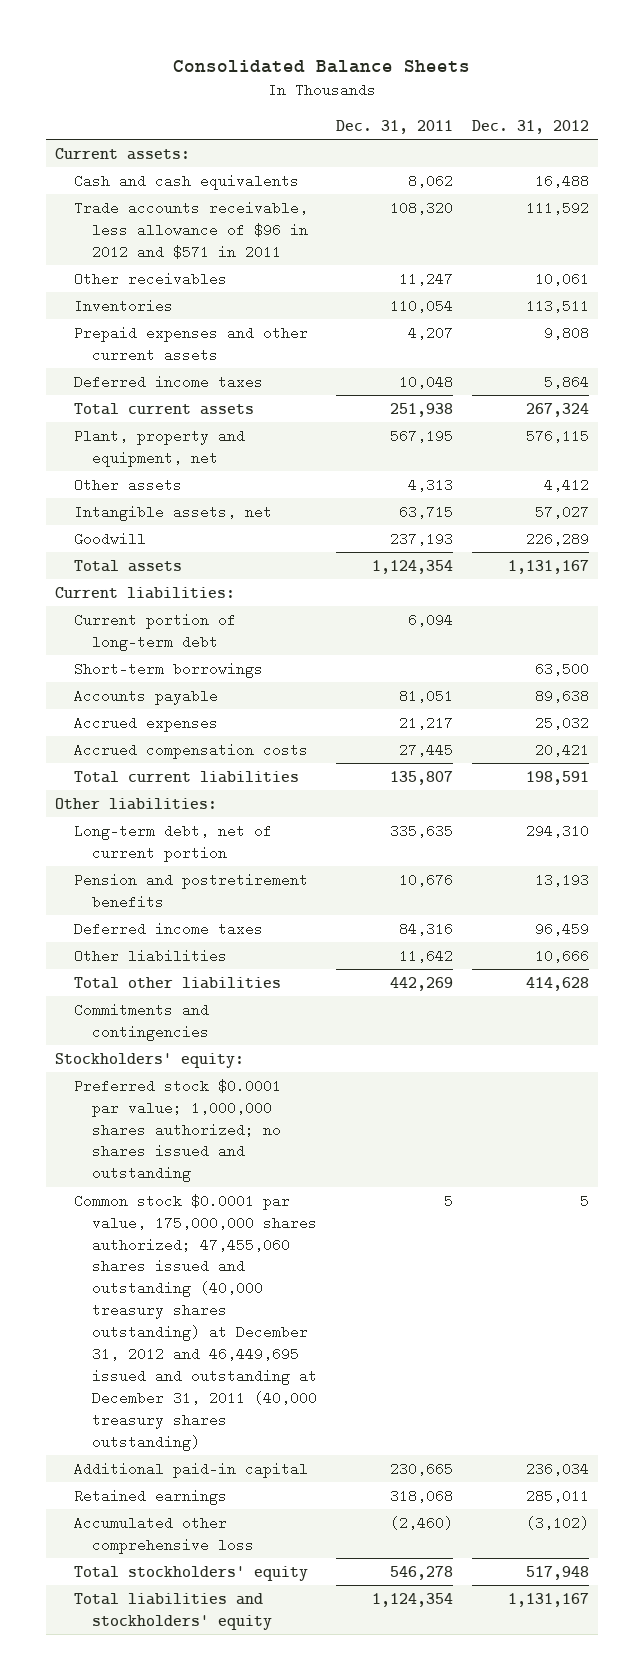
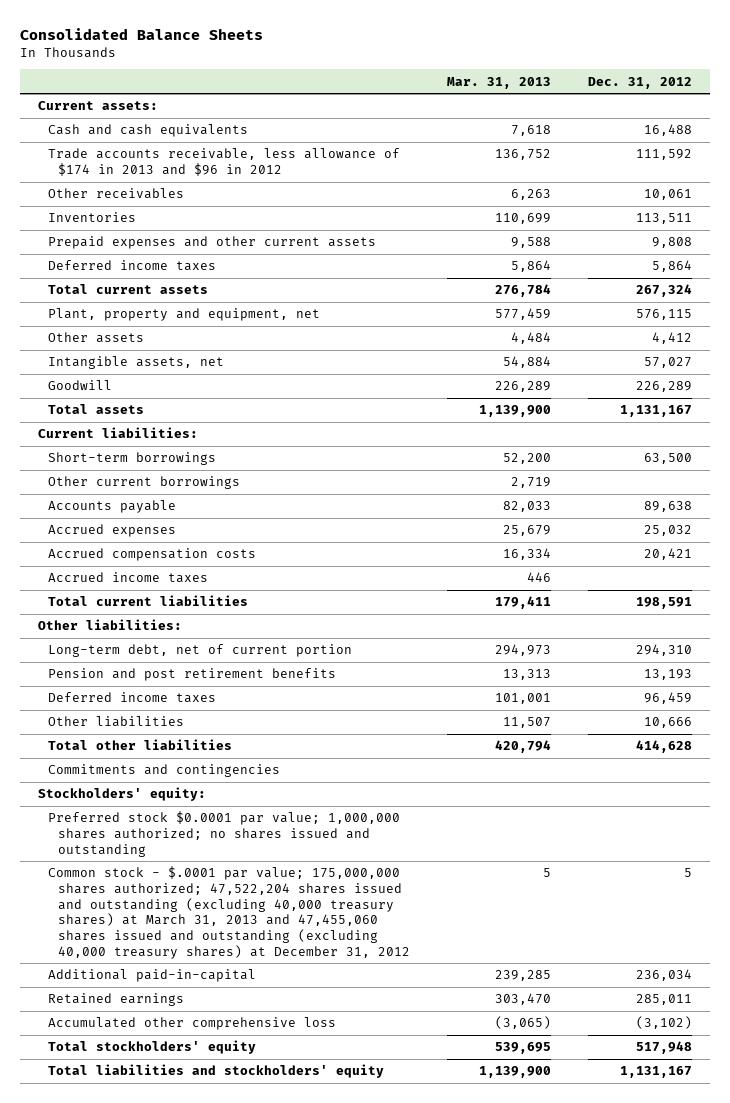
[336,119,454,134] Dec. 31, 2011 -> none
none -> [447,76,552,89] Mar. 31, 2013
[73,200,309,259] Trade accounts receivable, less allowance of $96 in 2012 and $571 in 2011 -> [48,148,401,177] Trade accounts receivable, less allowance of $174 in 2013 and $96 in 2012
[73,612,236,651] Current portion of long-term debt -> none
none -> [48,476,241,490] Other current borrowings
none -> [48,572,209,584] Accrued income taxes
[73,872,308,909] Pension and postretirement benefits -> [48,668,337,682] Pension and post retirement benefits
[73,1193,318,1451] Common stock $0.0001 par value, 175,000,000 shares authorized; 47,455,060 shares issued and outstanding (40,000 treasury shares outstanding) at December 31, 2012 and 46,449,695 issued and outstanding at December 31, 2011 (40,000 treasury shares outstanding) -> [48,866,411,959] Common stock - $.0001 par value; 175,000,000 shares authorized; 47,522,204 shares issued and outstanding (excluding 40,000 treasury shares) at March 31, 2013 and 47,455,060 shares issued and outstanding (excluding 40,000 treasury shares) at December 31, 2012
[73,1461,308,1478] Additional paid-in capital -> [48,969,257,983] Additional paid-in-capital

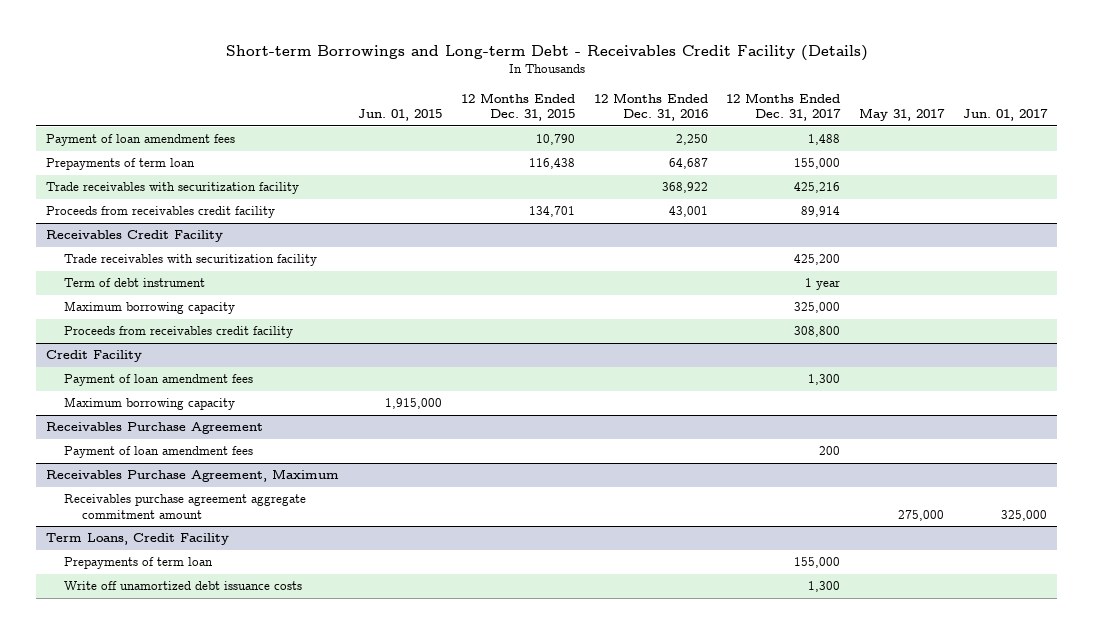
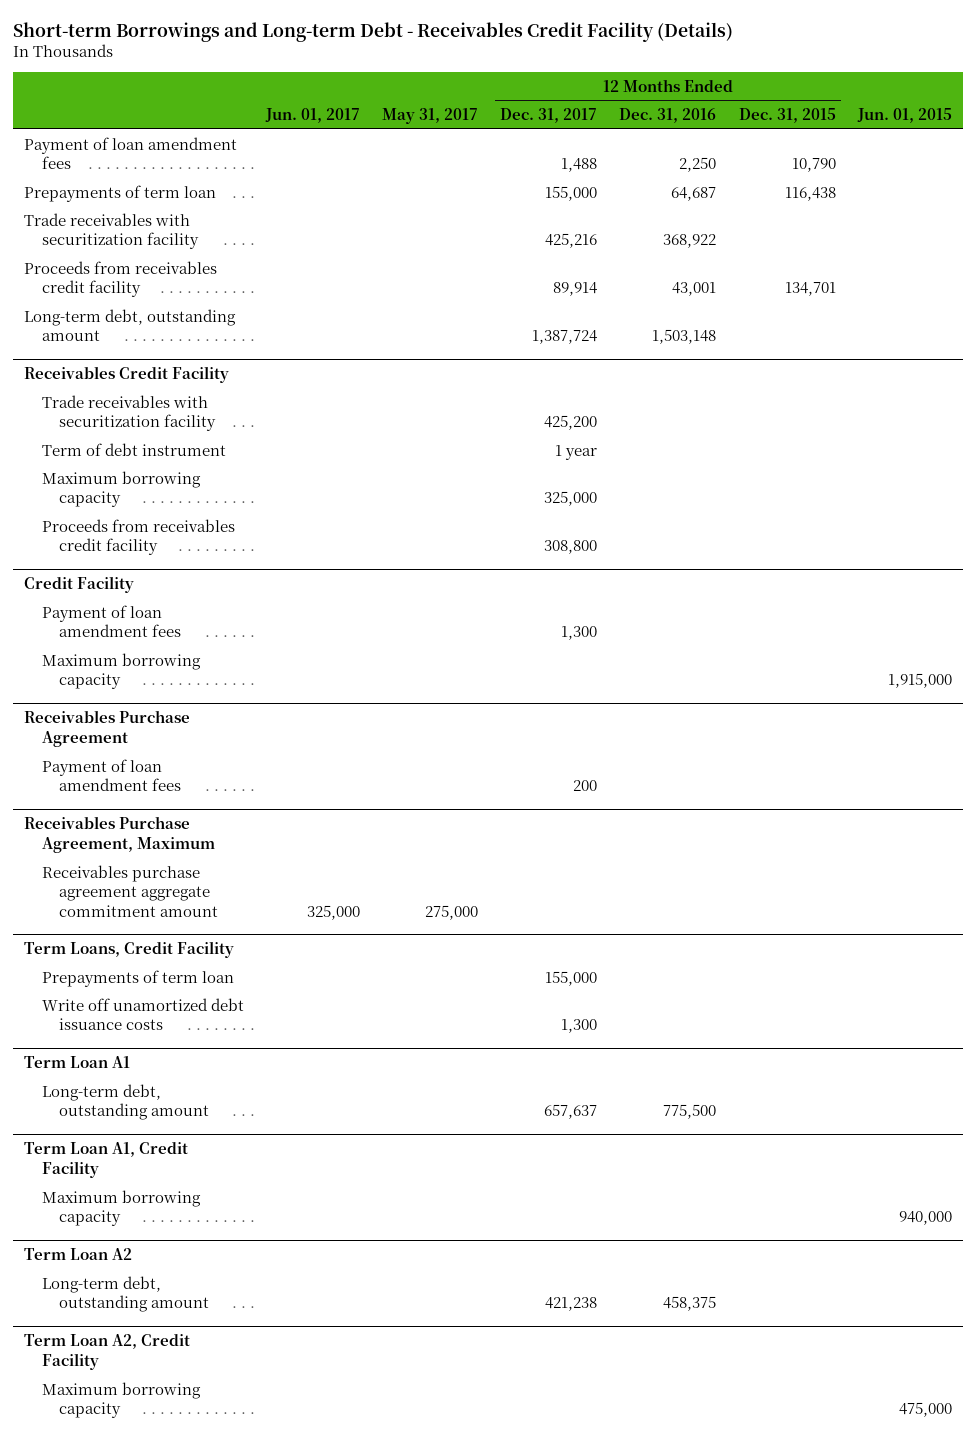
none -> [24,308,237,342] Long-term debt, outstanding amount
none -> [24,1056,131,1069] Term Loan A1
none -> [41,1083,210,1121] Long-term debt, outstanding amount
none -> [24,1142,189,1178] Term Loan A1, Credit Facility
none -> [41,1189,201,1227] Maximum borrowing capacity
none -> [24,1248,133,1261] Term Loan A2
none -> [41,1275,210,1313] Long-term debt, outstanding amount
none -> [24,1334,191,1370] Term Loan A2, Credit Facility
none -> [41,1381,201,1419] Maximum borrowing capacity

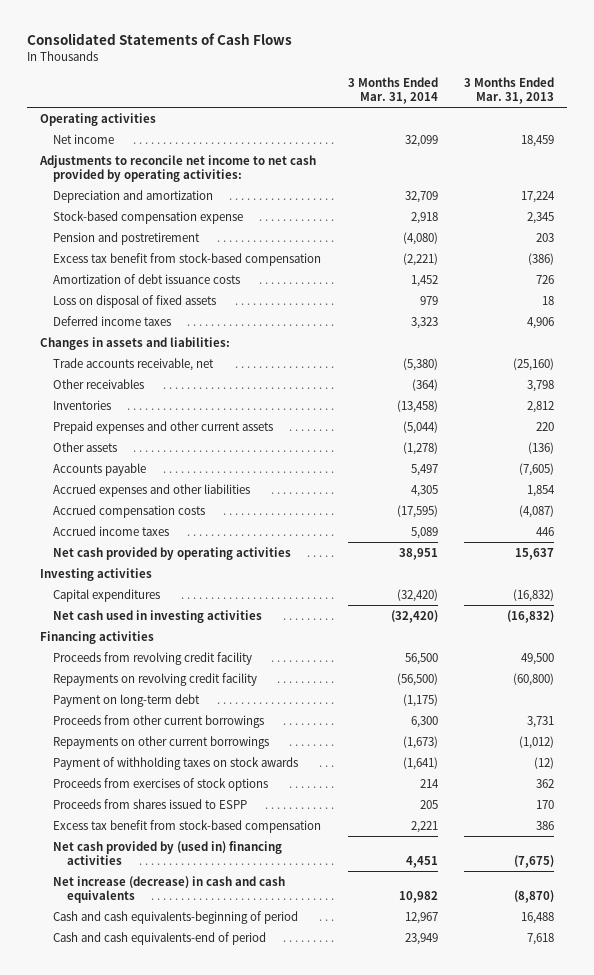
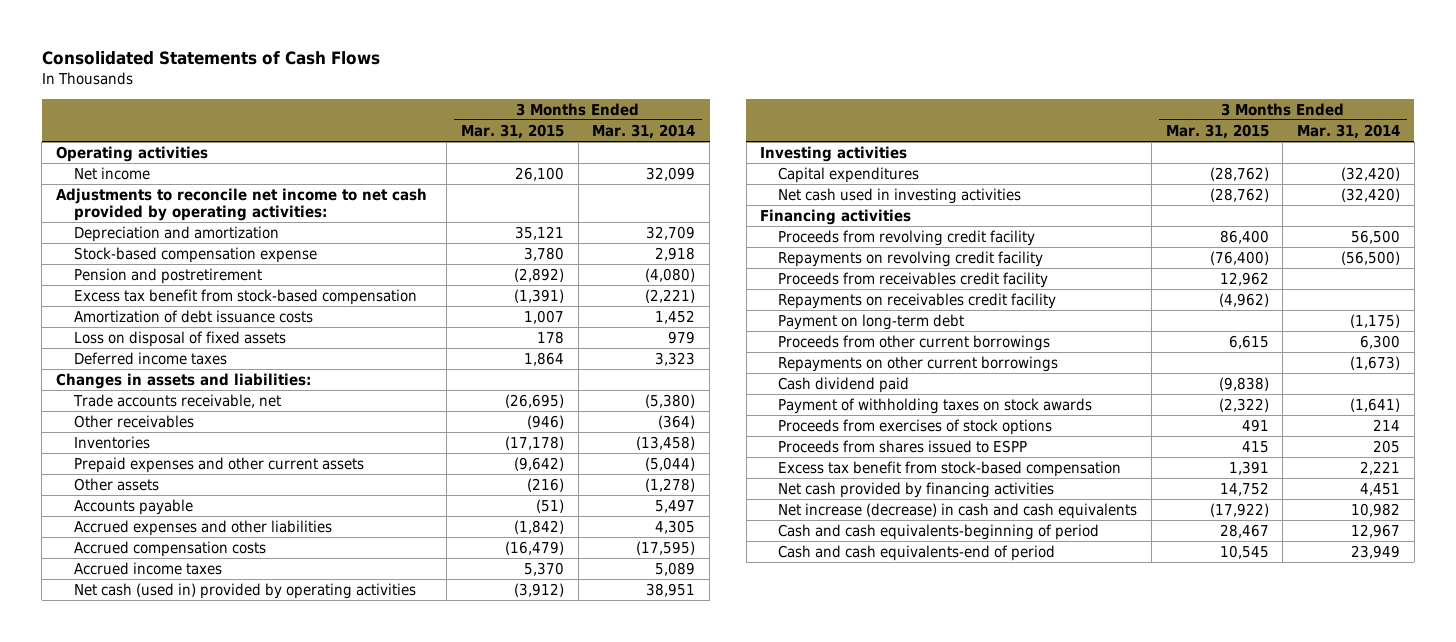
[463,76,554,104] 3 Months Ended Mar. 31, 2013 -> none
none -> [460,123,564,139] Mar. 31, 2015
[53,546,292,560] Net cash provided by operating activities -> [73,582,416,599] Net cash (used in) provided by operating activities
none -> [778,271,1049,288] Proceeds from receivables credit facility
none -> [778,292,1057,309] Repayments on receivables credit facility
none -> [778,376,910,393] Cash dividend paid
[53,840,283,865] Net cash provided by (used in) financing activities -> [778,481,1055,498] Net cash provided by financing activities

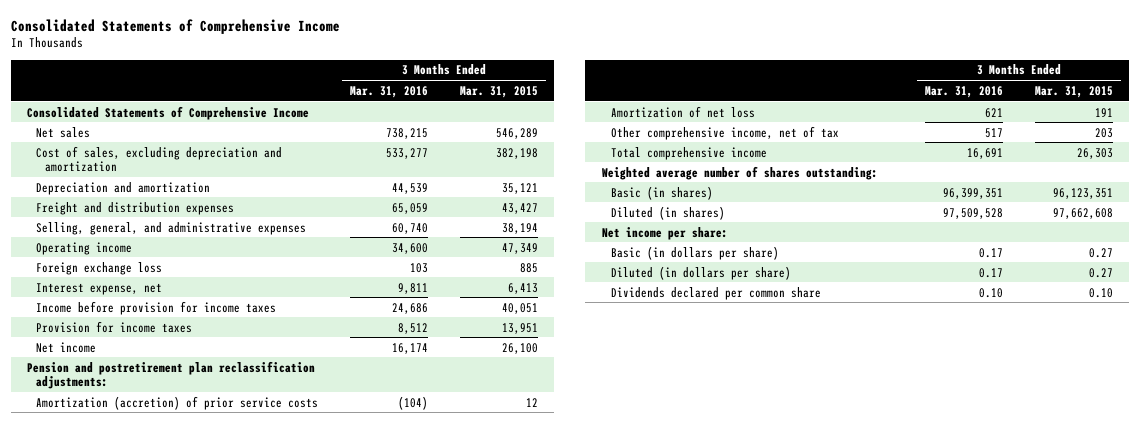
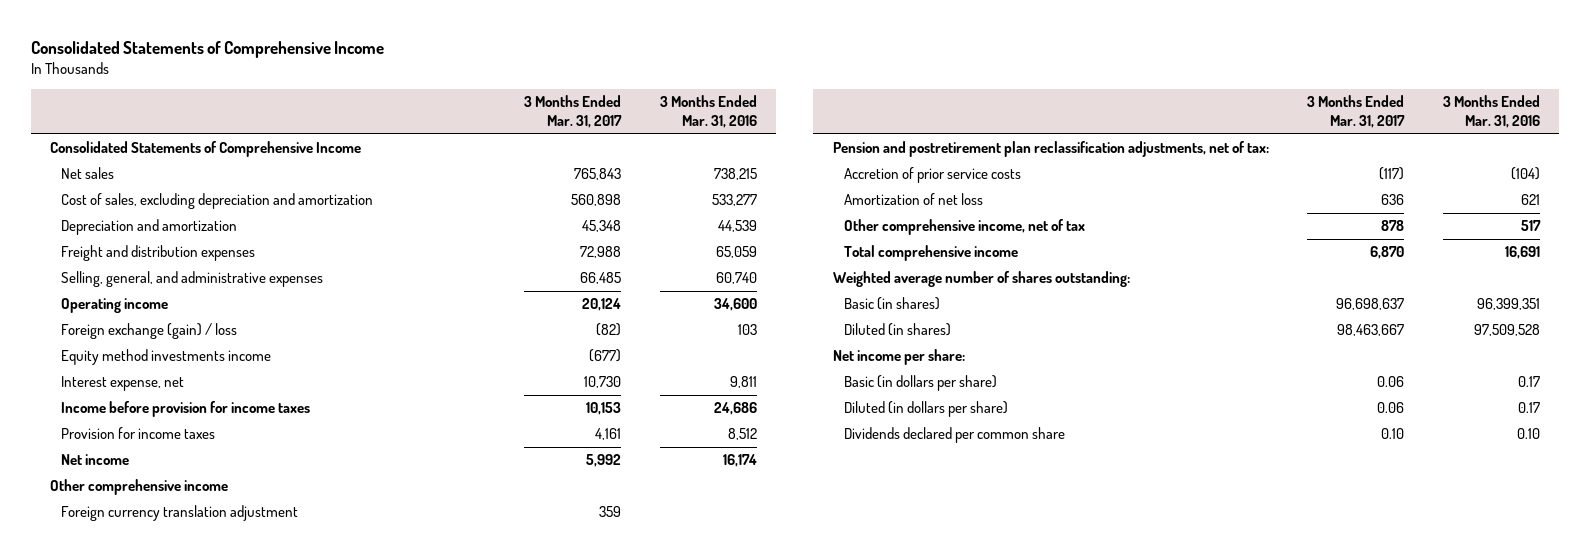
[460,85,539,98] Mar. 31, 2015 -> none
none -> [524,95,623,128] 3 Months Ended Mar. 31, 2017
[36,261,163,275] Foreign exchange loss -> [61,323,238,340] Foreign exchange (gain) / loss
none -> [61,349,272,366] Equity method investments income
none -> [49,479,228,496] Other comprehensive income
none -> [61,505,299,522] Foreign currency translation adjustment
[27,360,316,390] Pension and postretirement plan reclassification adjustments: -> [832,141,1269,158] Pension and postretirement plan reclassification adjustments, net of tax:
[36,395,319,410] Amortization (accretion) of prior service costs -> [844,167,1022,184] Accretion of prior service costs

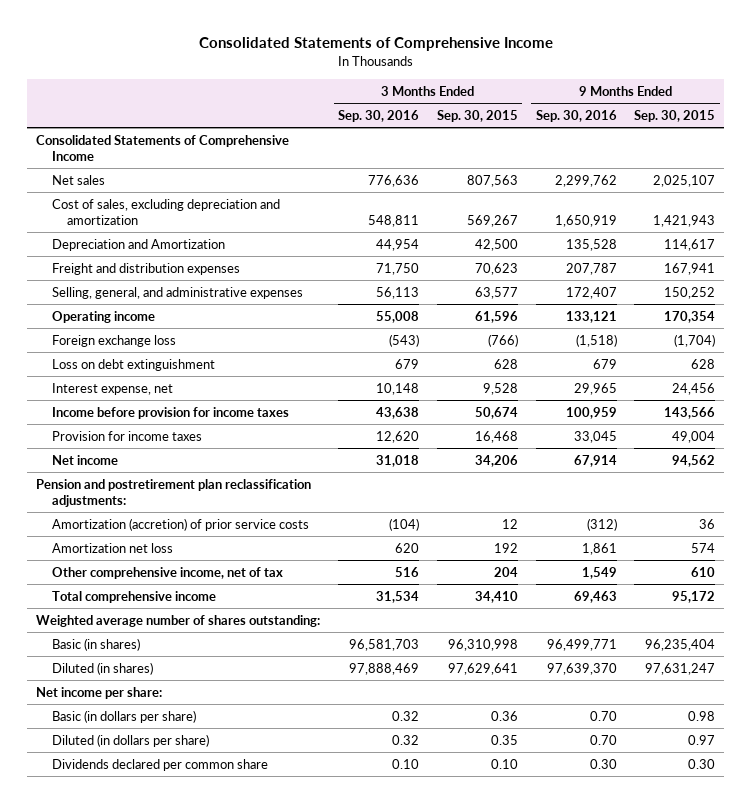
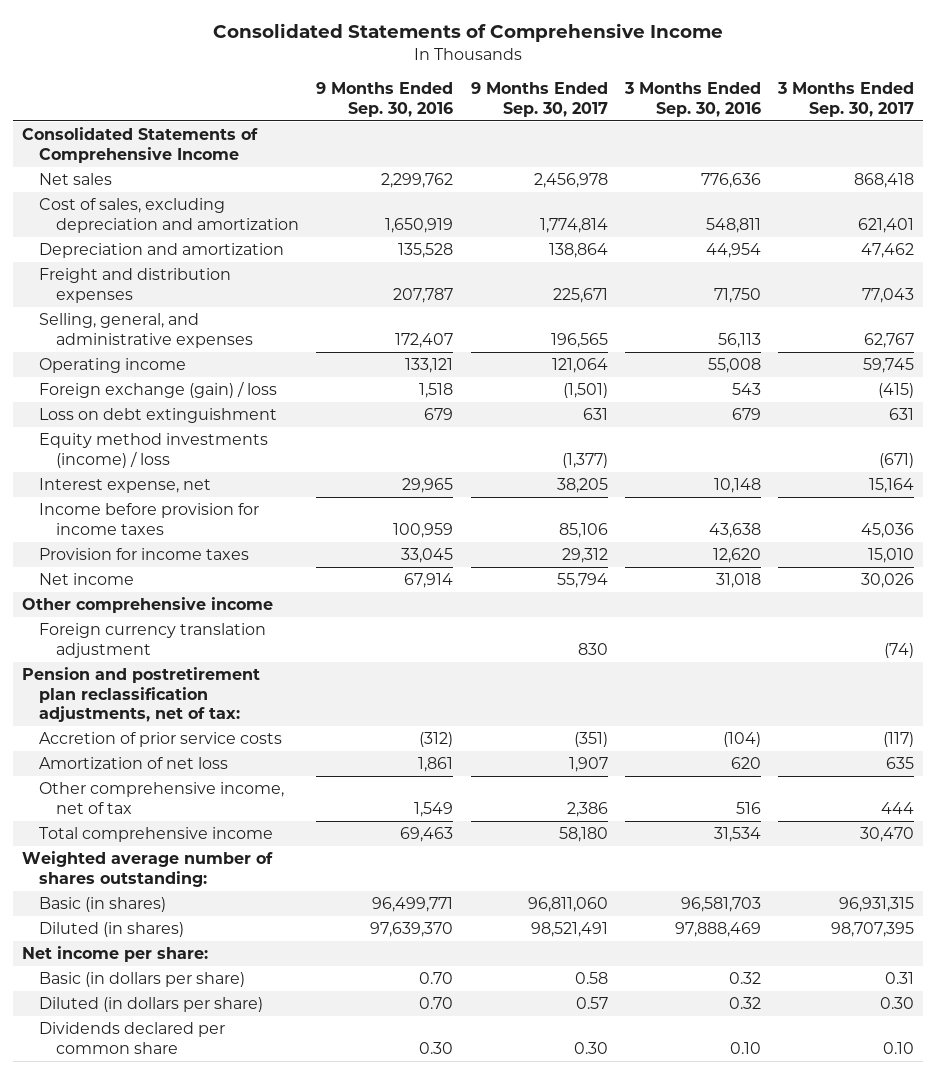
[436,109,518,122] Sep. 30, 2015 -> none
[634,109,716,122] Sep. 30, 2015 -> none
none -> [470,82,608,117] 9 Months Ended Sep. 30, 2017
none -> [777,82,915,117] 3 Months Ended Sep. 30, 2017
[51,238,225,251] Depreciation and Amortization -> [38,243,284,259] Depreciation and amortization
[51,334,176,347] Foreign exchange loss -> [38,381,277,399] Foreign exchange (gain) / loss
[388,333,419,347] (543) -> [731,383,761,396] 543
[575,333,617,347] (1,518) -> [419,383,454,399] 1,518
none -> [38,433,268,468] Equity method investments (income) / loss
none -> [21,597,273,614] Other comprehensive income
none -> [38,623,266,658] Foreign currency translation adjustment
[36,478,312,507] Pension and postretirement plan reclassification adjustments: -> [21,667,260,723] Pension and postretirement plan reclassification adjustments, net of tax:
[51,517,309,531] Amortization (accretion) of prior service costs -> [38,732,282,748] Accretion of prior service costs
[51,542,173,553] Amortization net loss -> [38,757,228,770] Amortization of net loss

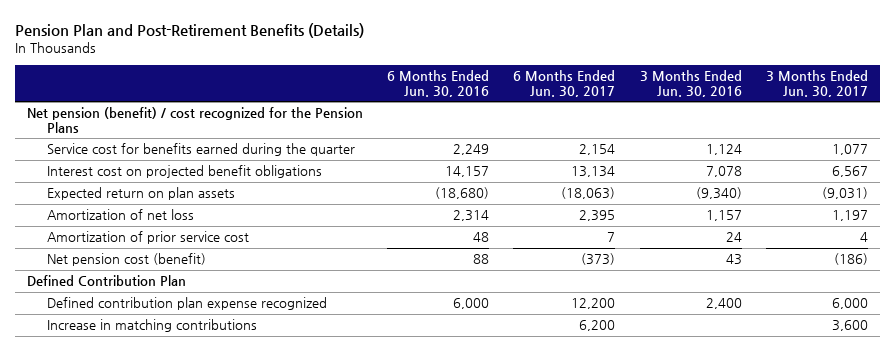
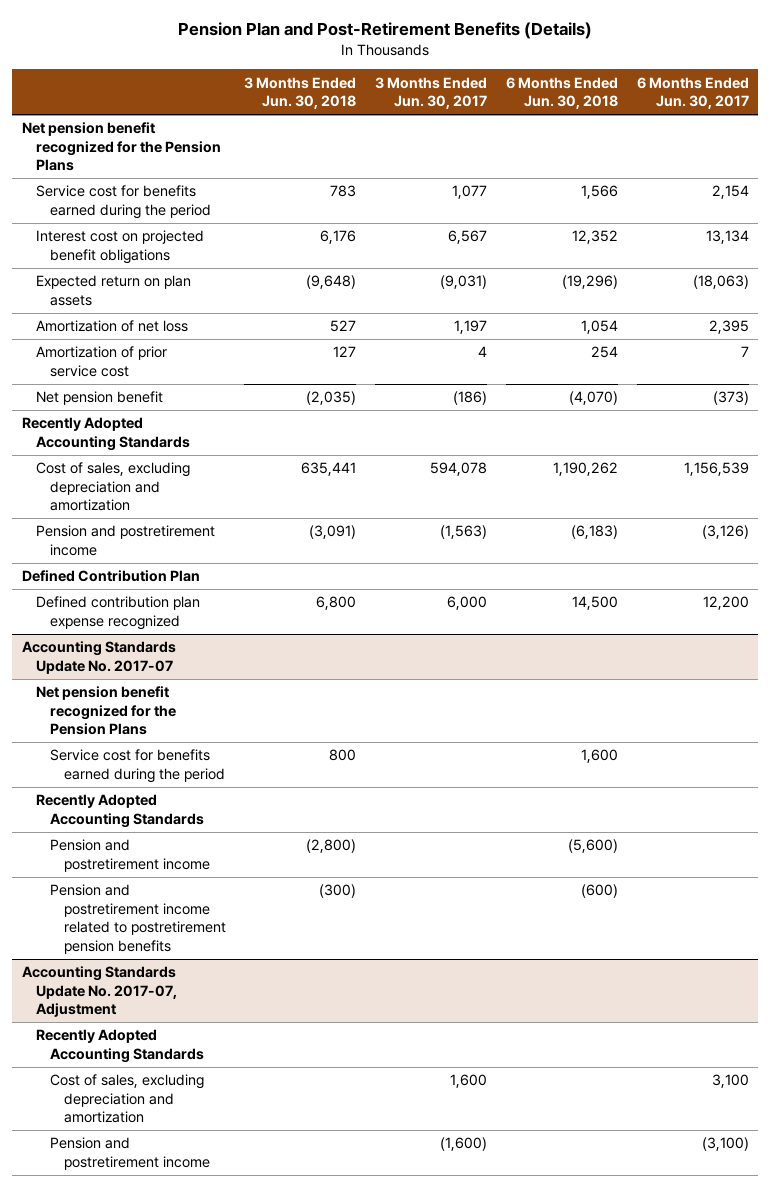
[387,69,490,97] 6 Months Ended Jun. 30, 2016 -> none
[639,69,742,97] 3 Months Ended Jun. 30, 2016 -> none
none -> [244,76,357,110] 3 Months Ended Jun. 30, 2018
none -> [505,76,618,110] 6 Months Ended Jun. 30, 2018
[27,107,364,133] Net pension (benefit) / cost recognized for the Pension Plans -> [21,122,221,172] Net pension benefit recognized for the Pension Plans
[46,143,355,157] Service cost for benefits earned during the quarter -> [35,185,211,219] Service cost for benefits earned during the period
[46,253,206,267] Net pension cost (benefit) -> [35,391,163,406] Net pension benefit
none -> [21,417,190,451] Recently Adopted Accounting Standards
none -> [35,462,190,512] Cost of sales, excluding depreciation and amortization
none -> [35,525,215,556] Pension and postretirement income
[46,319,257,333] Increase in matching contributions -> none
none -> [21,641,176,674] Accounting Standards Update No. 2017-07
none -> [35,686,176,736] Net pension benefit recognized for the Pension Plans
none -> [49,749,225,783] Service cost for benefits earned during the period
none -> [35,794,204,828] Recently Adopted Accounting Standards
none -> [49,839,210,872] Pension and postretirement income
none -> [49,884,226,954] Pension and postretirement income related to postretirement pension benefits
none -> [21,966,177,1018] Accounting Standards Update No. 2017-07, Adjustment
none -> [35,1029,204,1063] Recently Adopted Accounting Standards
none -> [49,1074,204,1124] Cost of sales, excluding depreciation and amortization
none -> [49,1137,210,1170] Pension and postretirement income

